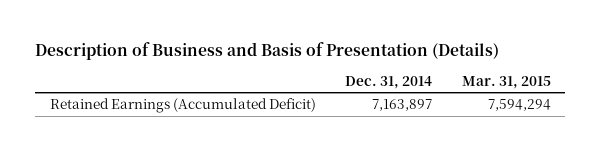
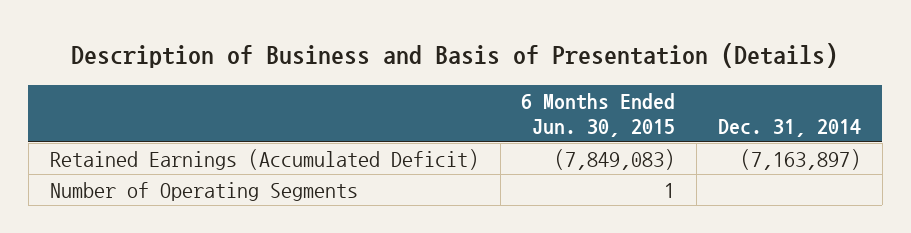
[461,75,551,89] Mar. 31, 2015 -> none
none -> [521,92,676,138] 6 Months Ended Jun. 30, 2015
[372,99,433,112] 7,163,897 -> [740,148,862,170] (7,163,897)
none -> [49,181,358,201] Number of Operating Segments

